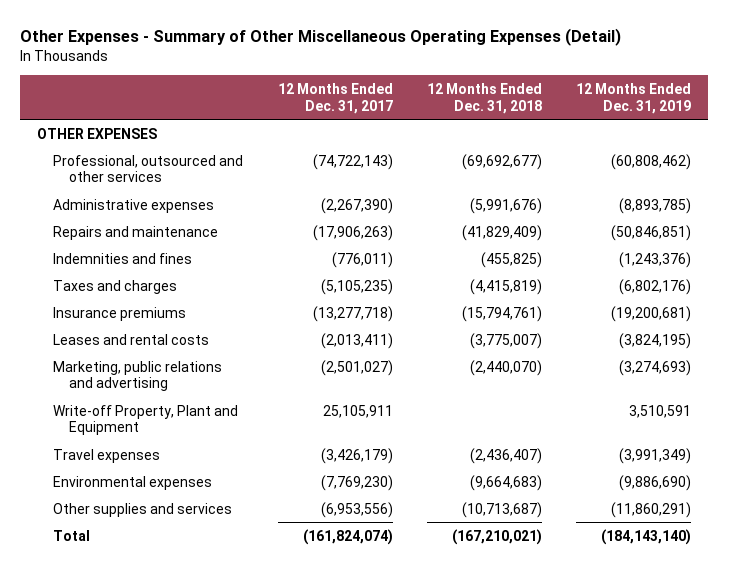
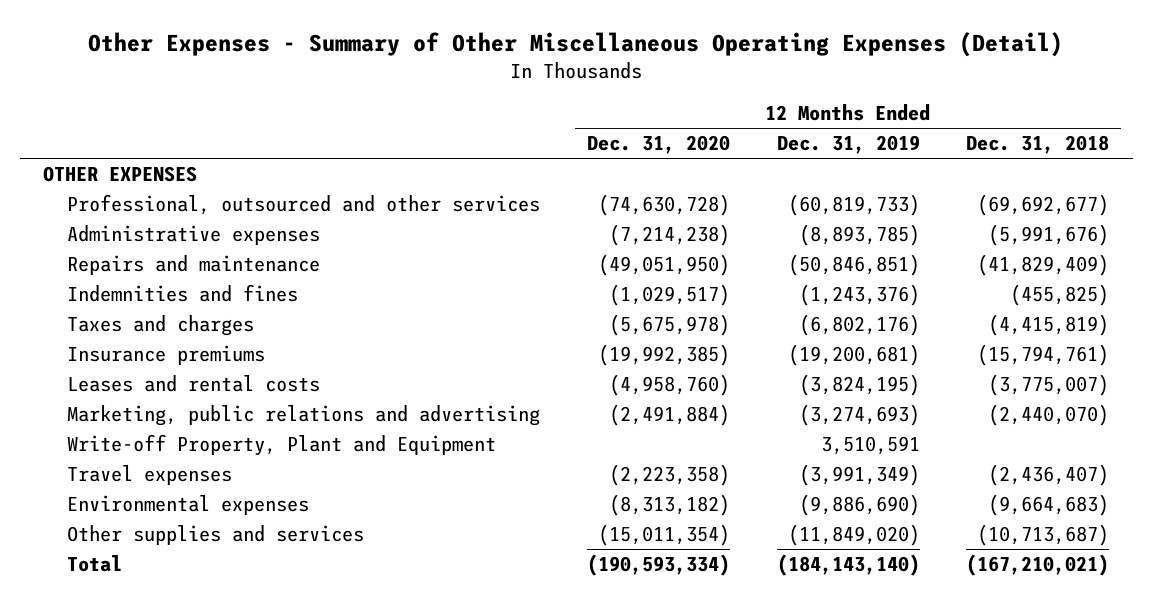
[277,82,393,114] 12 Months Ended Dec. 31, 2017 -> none
none -> [587,135,731,155] Dec. 31, 2020
[611,153,692,170] (60,808,462) -> [787,194,920,217] (60,819,733)
[611,501,692,518] (11,860,291) -> [787,524,920,547] (11,849,020)

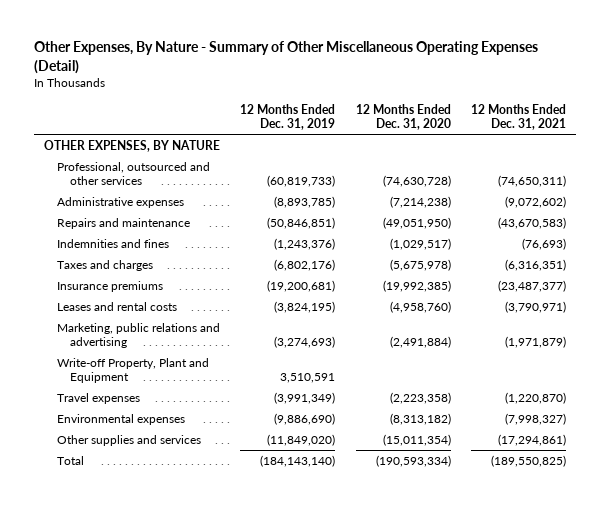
[88,32,1064,58] Other Expenses - Summary of Other Miscellaneous Operating Expenses (Detail) -> [33,41,538,74] Other Expenses, By Nature - Summary of Other Miscellaneous Operating Expenses (Detail)
[966,135,1110,155] Dec. 31, 2018 -> none
none -> [470,103,566,130] 12 Months Ended Dec. 31, 2021
[43,166,198,183] OTHER EXPENSES -> [43,139,220,152] OTHER EXPENSES, BY NATURE

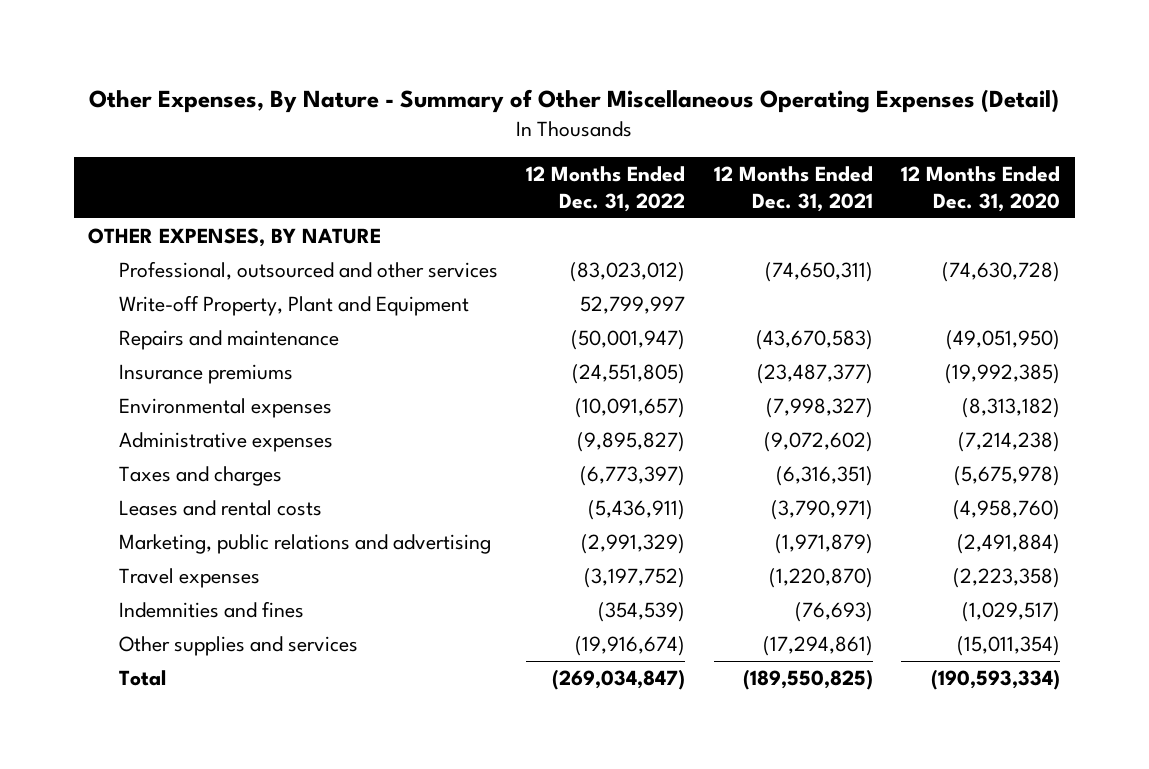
[240,103,336,130] 12 Months Ended Dec. 31, 2019 -> none
none -> [526,166,686,212] 12 Months Ended Dec. 31, 2022
[57,357,210,383] Write-off Property, Plant and Equipment -> [118,295,469,317] Write-off Property, Plant and Equipment
[57,413,186,425] Environmental expenses -> [118,398,332,419] Environmental expenses
[57,196,185,208] Administrative expenses -> [118,432,333,453] Administrative expenses
[57,259,154,271] Taxes and charges -> [118,466,282,487] Taxes and charges
[57,238,170,248] Indemnities and fines -> [118,601,304,619] Indemnities and fines

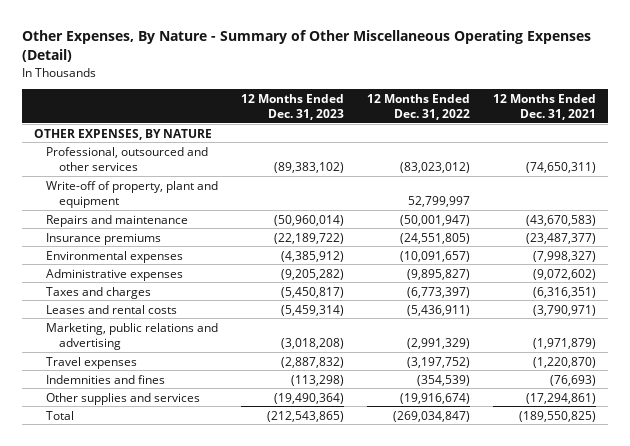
[901,166,1061,212] 12 Months Ended Dec. 31, 2020 -> none
none -> [241,93,345,120] 12 Months Ended Dec. 31, 2023
[118,295,469,317] Write-off Property, Plant and Equipment -> [46,180,219,208] Write-off of property, plant and equipment

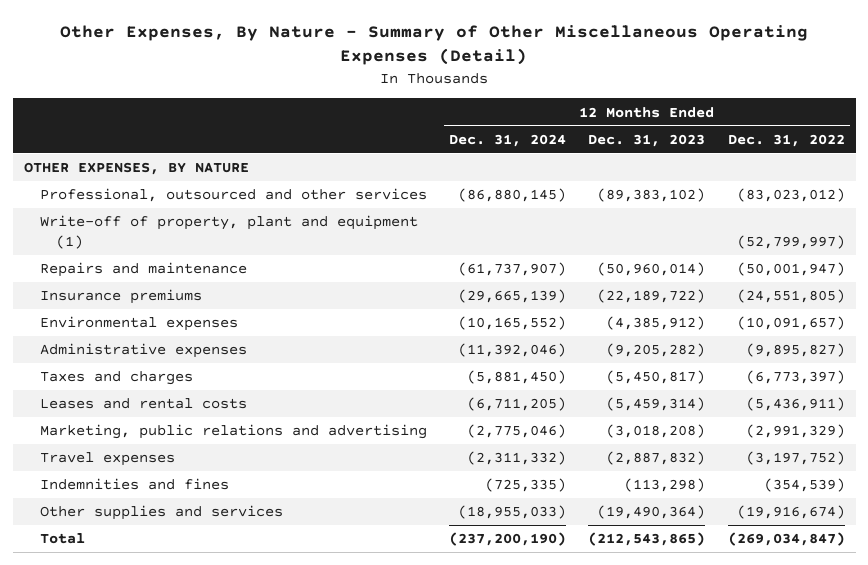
[493,93,597,120] 12 Months Ended Dec. 31, 2021 -> none
none -> [449,133,567,147] Dec. 31, 2024
[46,180,219,208] Write-off of property, plant and equipment -> [39,215,418,250] Write-off of property, plant and equipment (1)
[408,195,471,207] 52,799,997 -> [736,235,845,250] (52,799,997)

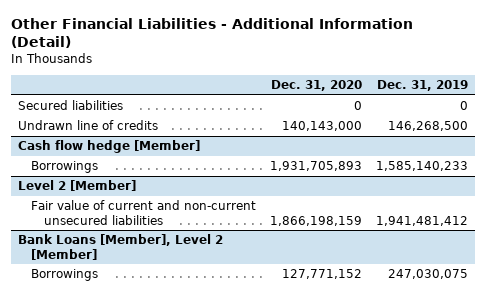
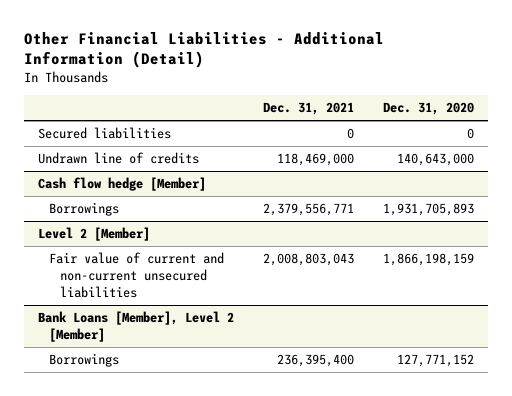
[376,80,468,92] Dec. 31, 2019 -> none
none -> [262,102,354,116] Dec. 31, 2021
[281,121,362,132] 140,143,000 -> [396,153,474,167] 140,643,000

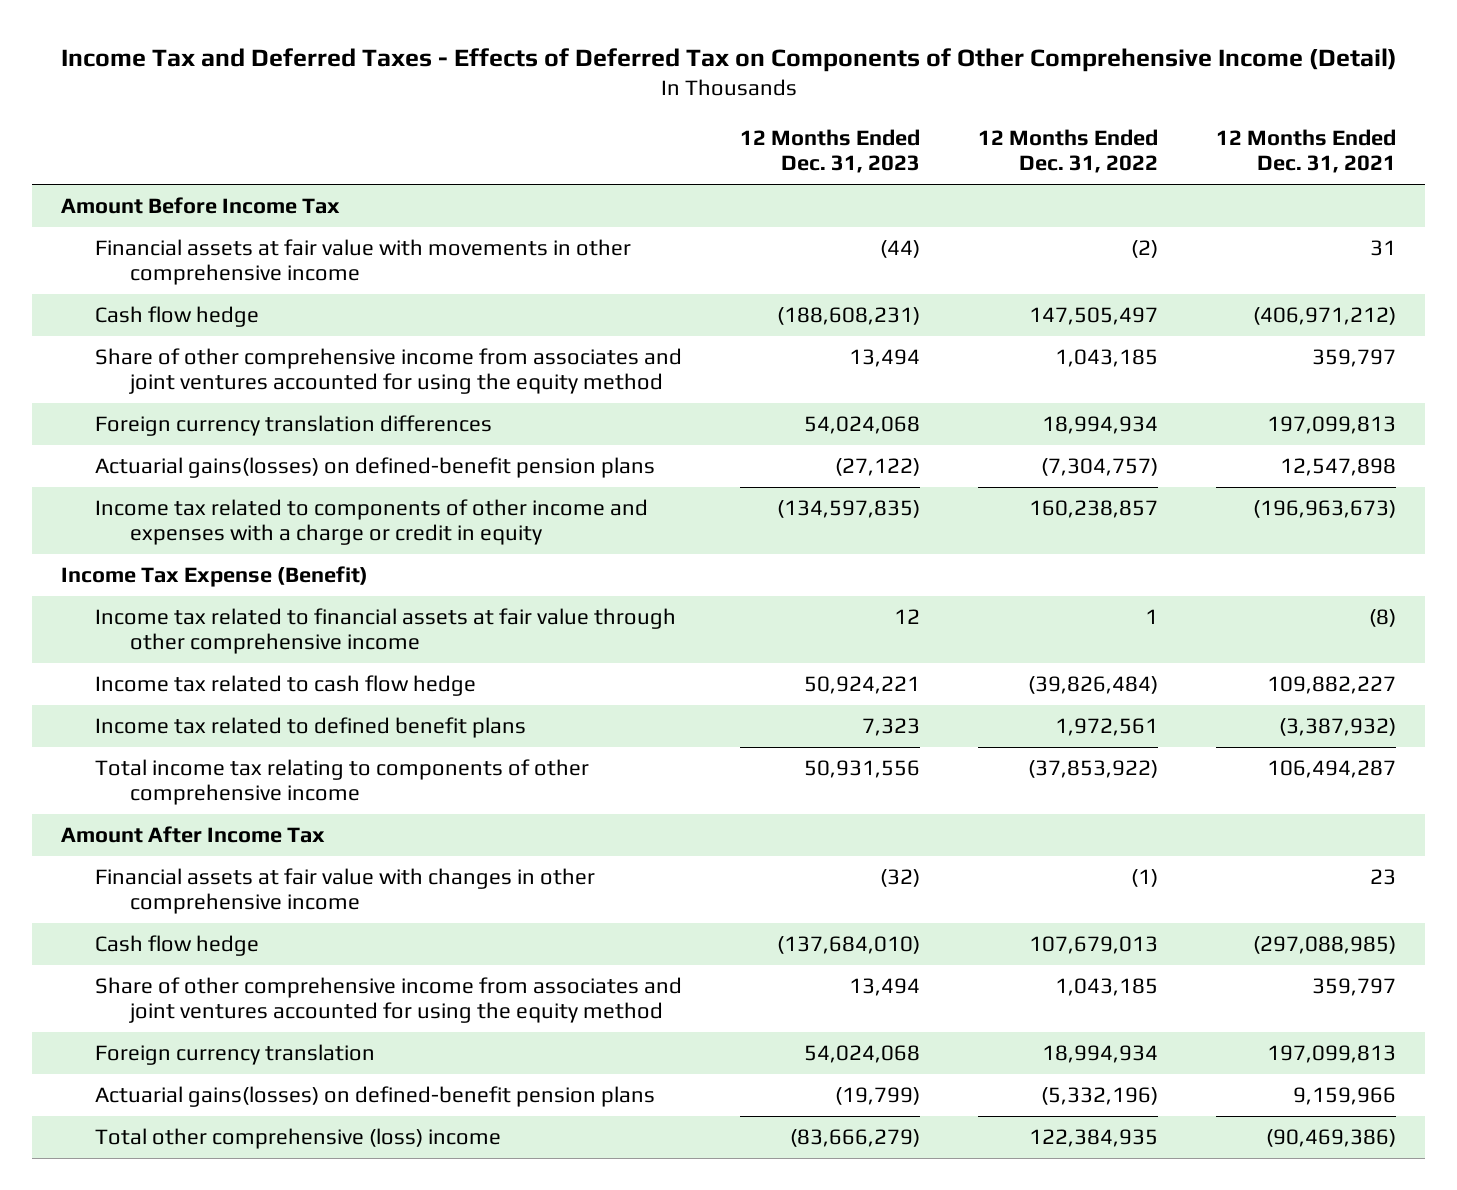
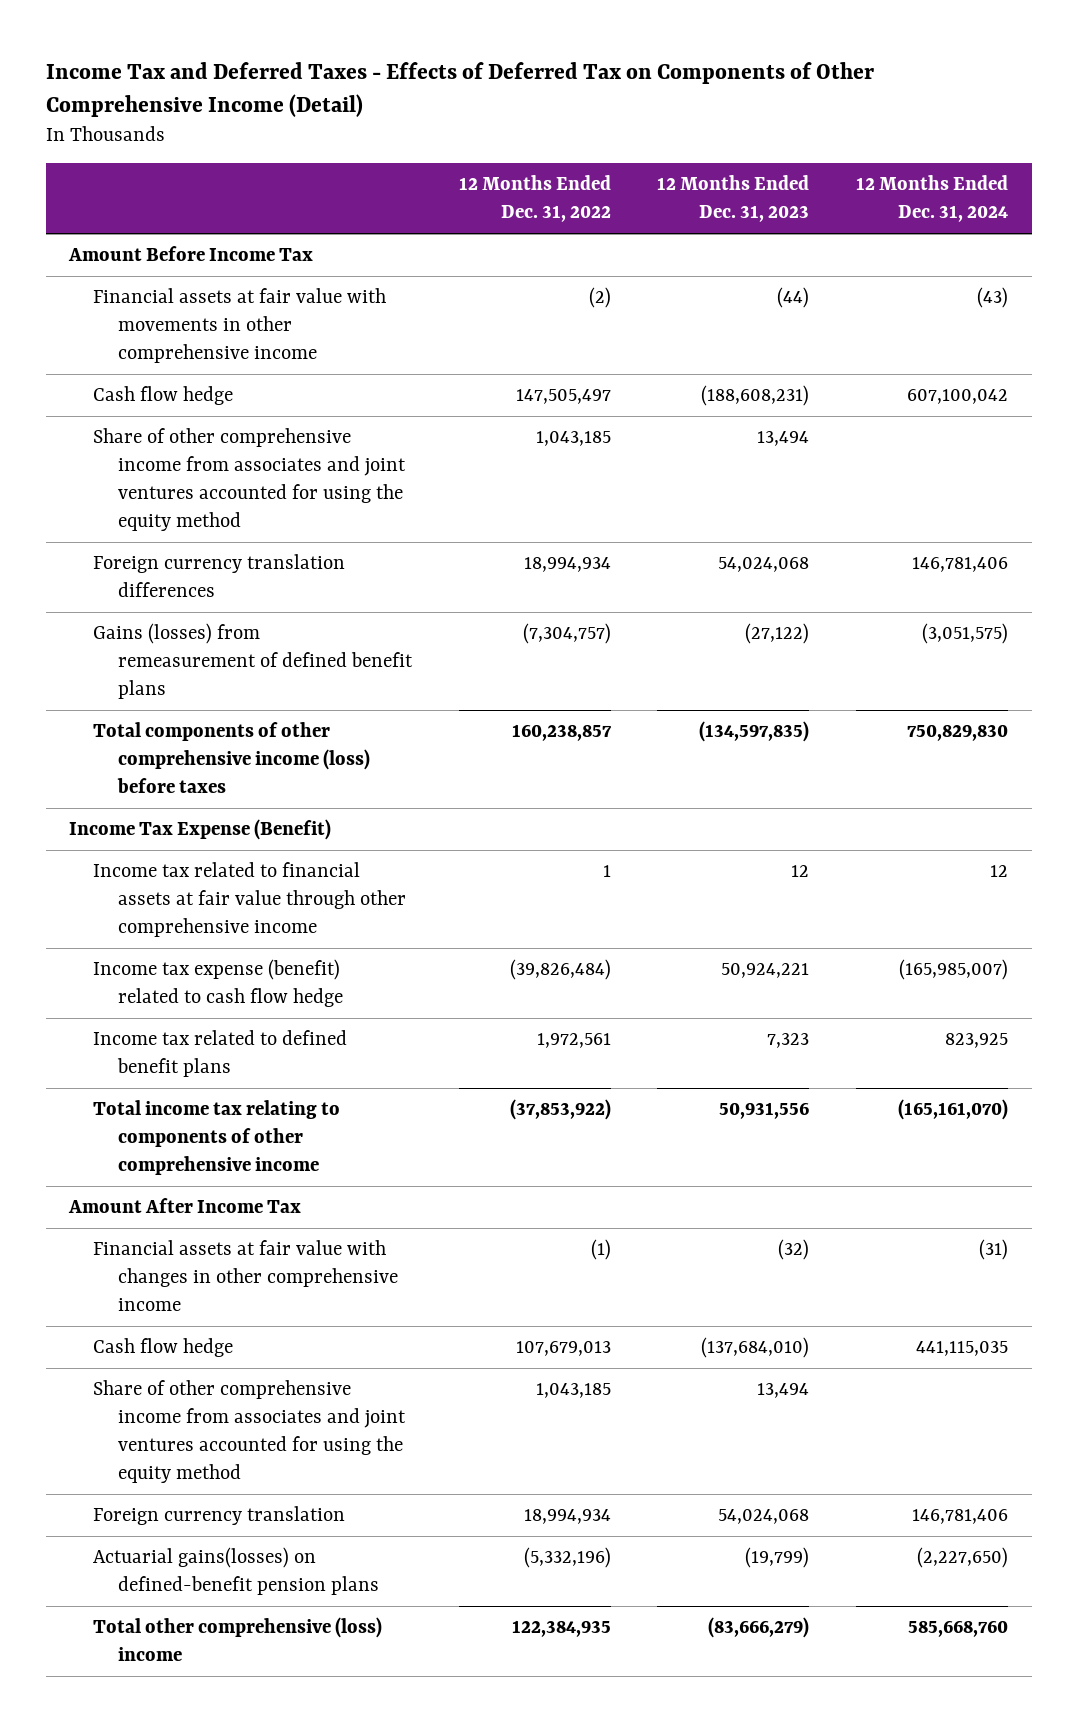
[1216,129,1397,174] 12 Months Ended Dec. 31, 2021 -> none
none -> [856,175,1009,223] 12 Months Ended Dec. 31, 2024
[95,457,656,479] Actuarial gains(losses) on defined-benefit pension plans -> [93,623,413,700] Gains (losses) from remeasurement of defined benefit plans
[95,499,649,546] Income tax related to components of other income and expenses with a charge or credit in equity -> [93,722,370,794] Total components of other comprehensive income (loss) before taxes
[95,675,477,697] Income tax related to cash flow hedge -> [93,959,343,1008] Income tax expense (benefit) related to cash flow hedge

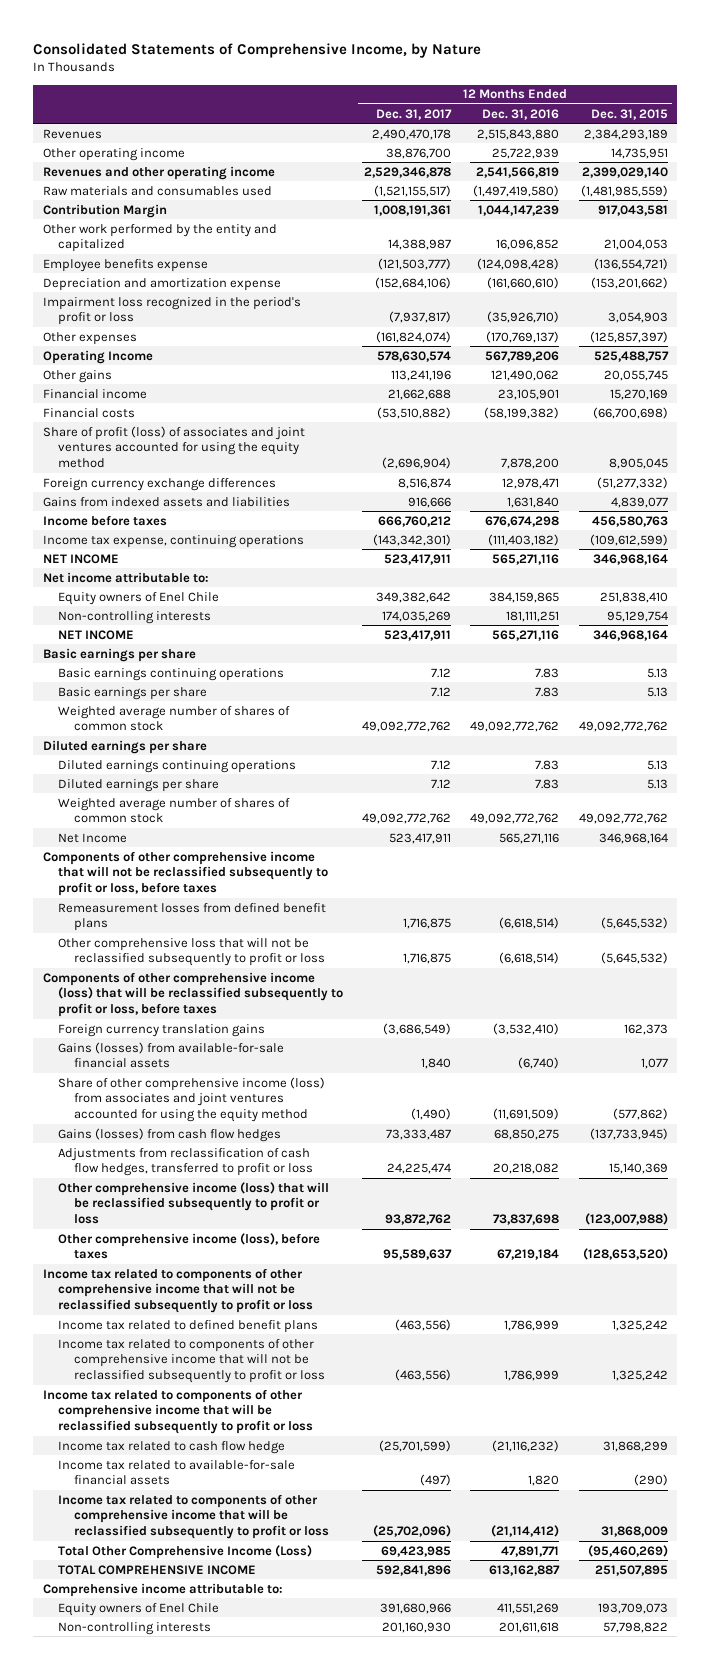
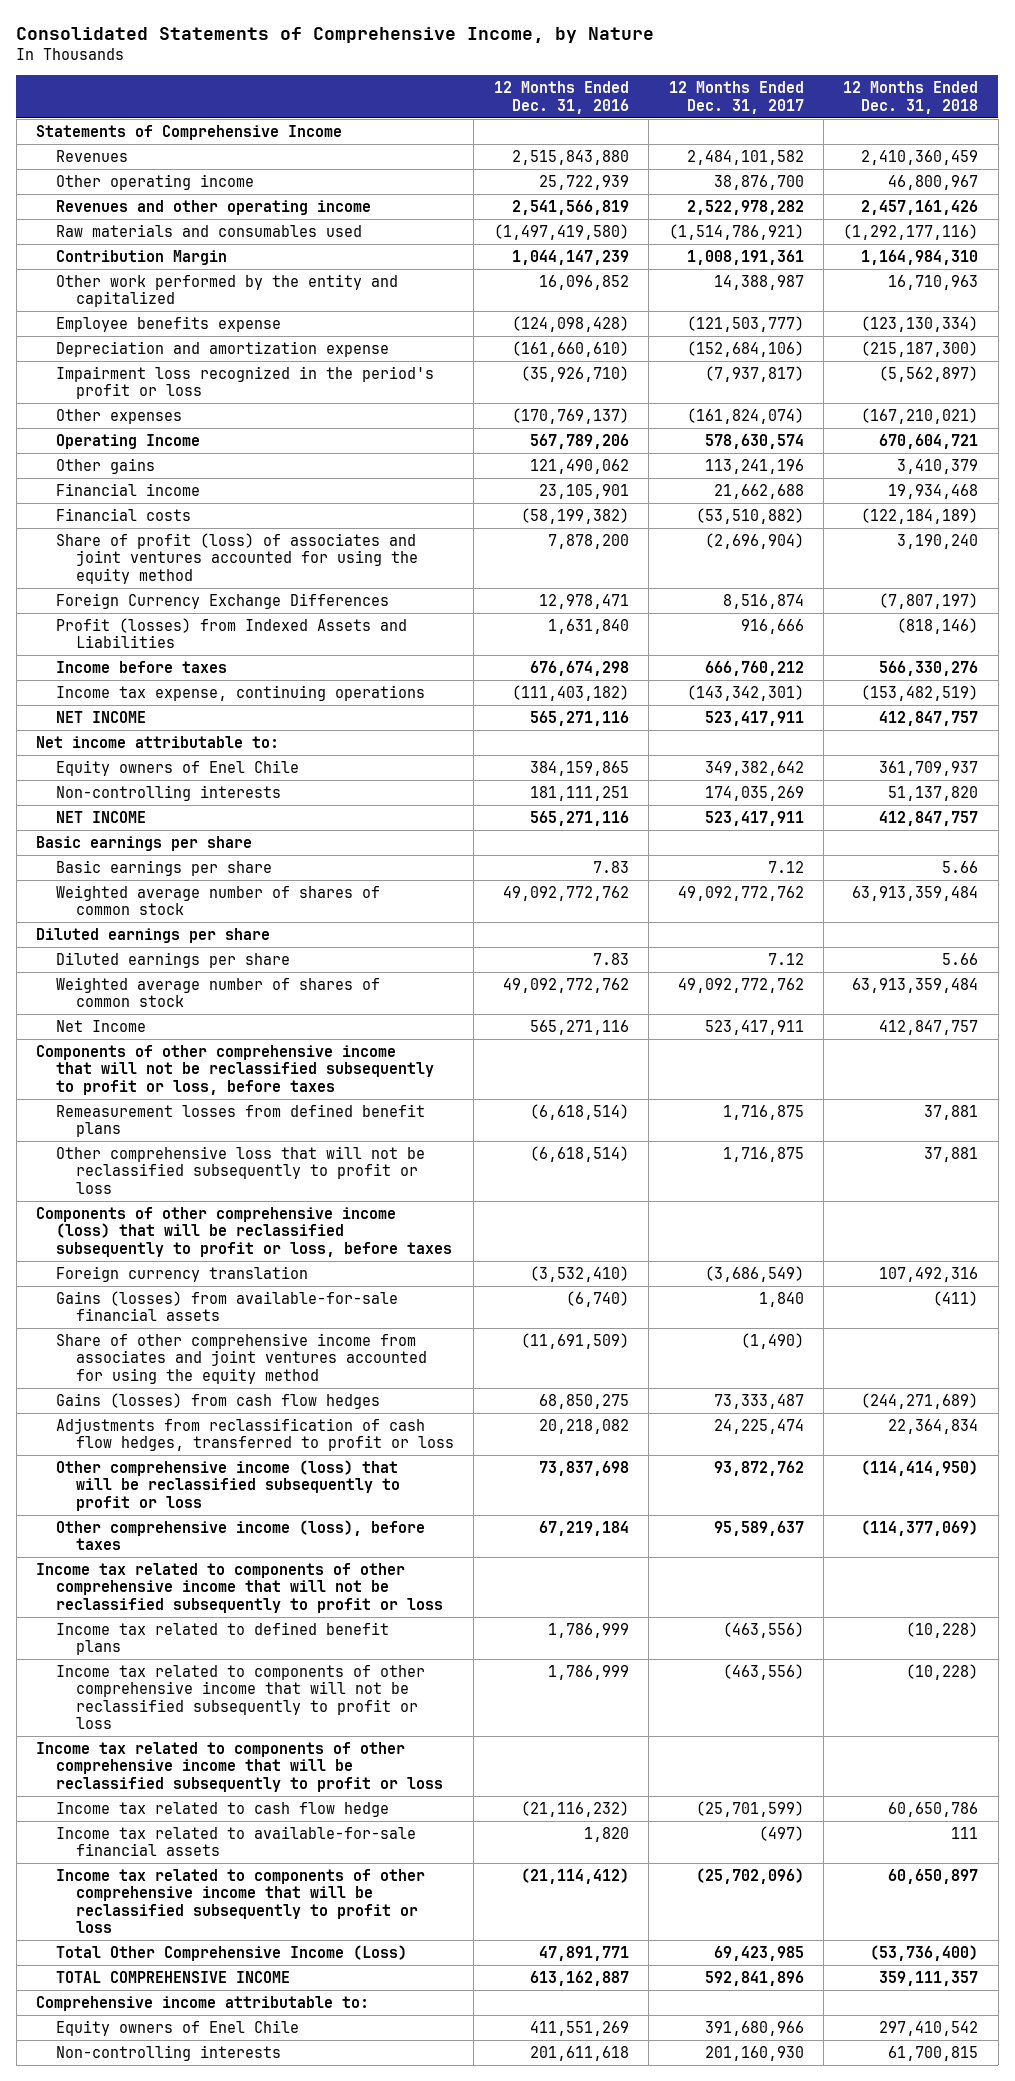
[590,108,668,120] Dec. 31, 2015 -> none
none -> [843,81,979,114] 12 Months Ended Dec. 31, 2018
none -> [36,124,343,140] Statements of Comprehensive Income
[372,128,452,140] 2,490,470,178 -> [686,149,804,165] 2,484,101,582
[364,166,452,178] 2,529,346,878 -> [686,199,804,215] 2,522,978,282
[374,184,452,197] (1,521,155,517) -> [668,223,804,240] (1,514,786,921)
[42,477,276,491] Foreign currency exchange differences -> [56,592,390,609] Foreign Currency Exchange Differences
[42,496,290,507] Gains from indexed assets and liabilities -> [56,617,408,649] Profit (losses) from Indexed Assets and Liabilities
[58,667,285,681] Basic earnings continuing operations -> none
[58,759,297,773] Diluted earnings continuing operations -> none
[58,1023,266,1037] Foreign currency translation gains -> [56,1265,309,1282] Foreign currency translation
[58,1076,326,1123] Share of other comprehensive income (loss) from associates and joint ventures accounted for using the equity method -> [56,1332,427,1384] Share of other comprehensive income from associates and joint ventures accounted for using the equity method

